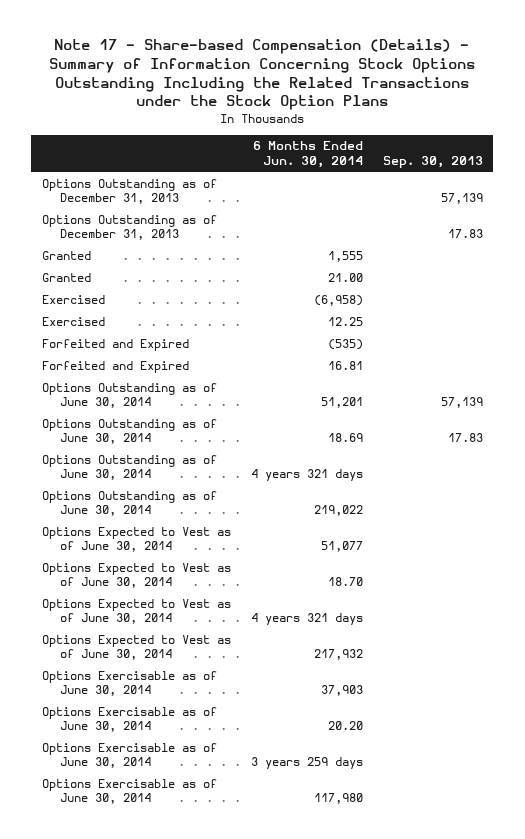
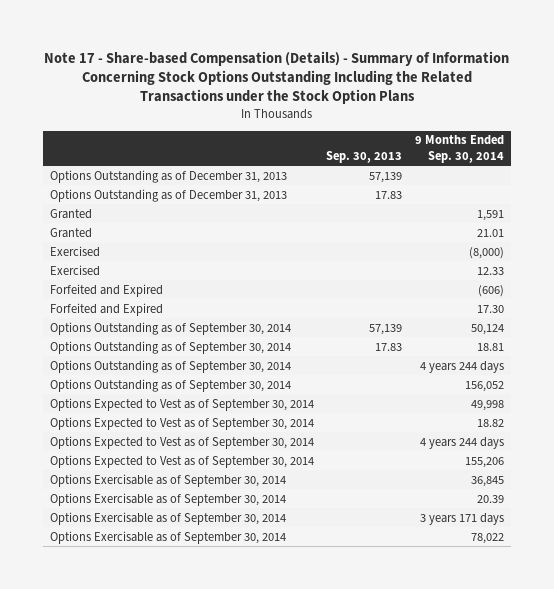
[252,141,363,168] 6 Months Ended Jun. 30, 2014 -> none
none -> [415,135,505,163] 9 Months Ended Sep. 30, 2014
[41,382,217,408] Options Outstanding as of June 30, 2014 -> [49,321,291,335] Options Outstanding as of September 30, 2014
[41,418,217,444] Options Outstanding as of June 30, 2014 -> [49,340,291,354] Options Outstanding as of September 30, 2014
[41,454,217,480] Options Outstanding as of June 30, 2014 -> [49,359,291,373] Options Outstanding as of September 30, 2014
[41,490,217,516] Options Outstanding as of June 30, 2014 -> [49,378,291,392] Options Outstanding as of September 30, 2014
[41,526,231,552] Options Expected to Vest as of June 30, 2014 -> [49,397,314,411] Options Expected to Vest as of September 30, 2014
[41,562,231,588] Options Expected to Vest as of June 30, 2014 -> [49,416,314,430] Options Expected to Vest as of September 30, 2014
[41,598,231,624] Options Expected to Vest as of June 30, 2014 -> [49,435,314,449] Options Expected to Vest as of September 30, 2014
[41,634,231,660] Options Expected to Vest as of June 30, 2014 -> [49,454,314,468] Options Expected to Vest as of September 30, 2014
[41,670,217,696] Options Exercisable as of June 30, 2014 -> [49,473,286,487] Options Exercisable as of September 30, 2014
[41,706,217,732] Options Exercisable as of June 30, 2014 -> [49,492,286,506] Options Exercisable as of September 30, 2014
[41,742,217,768] Options Exercisable as of June 30, 2014 -> [49,511,286,525] Options Exercisable as of September 30, 2014
[41,778,217,804] Options Exercisable as of June 30, 2014 -> [49,530,286,544] Options Exercisable as of September 30, 2014

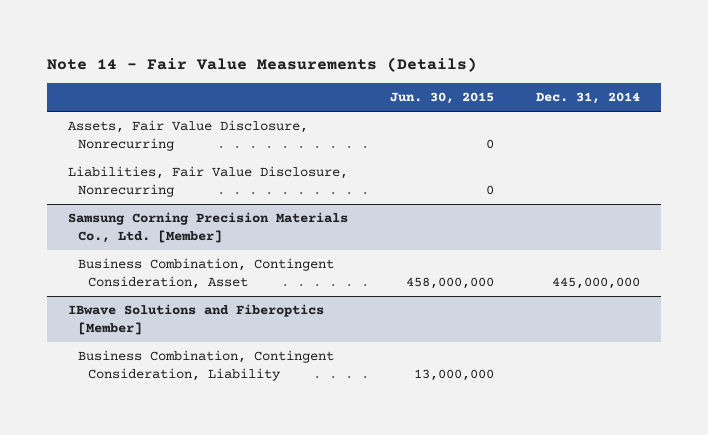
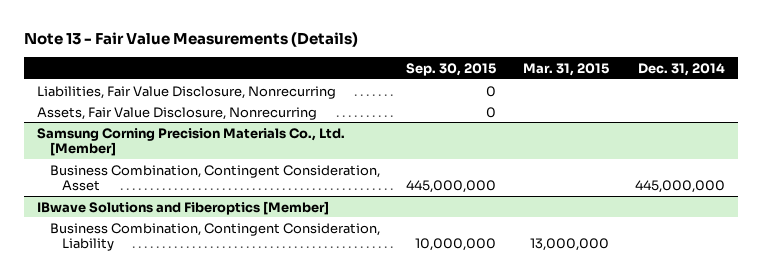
[46,56,477,72] Note 14 - Fair Value Measurements (Details) -> [23,32,358,48] Note 13 - Fair Value Measurements (Details)
[389,92,494,105] Jun. 30, 2015 -> none
none -> [406,62,497,76] Sep. 30, 2015
none -> [522,62,609,76] Mar. 31, 2015
[67,120,308,152] Assets, Fair Value Disclosure, Nonrecurring -> [36,106,317,120] Assets, Fair Value Disclosure, Nonrecurring

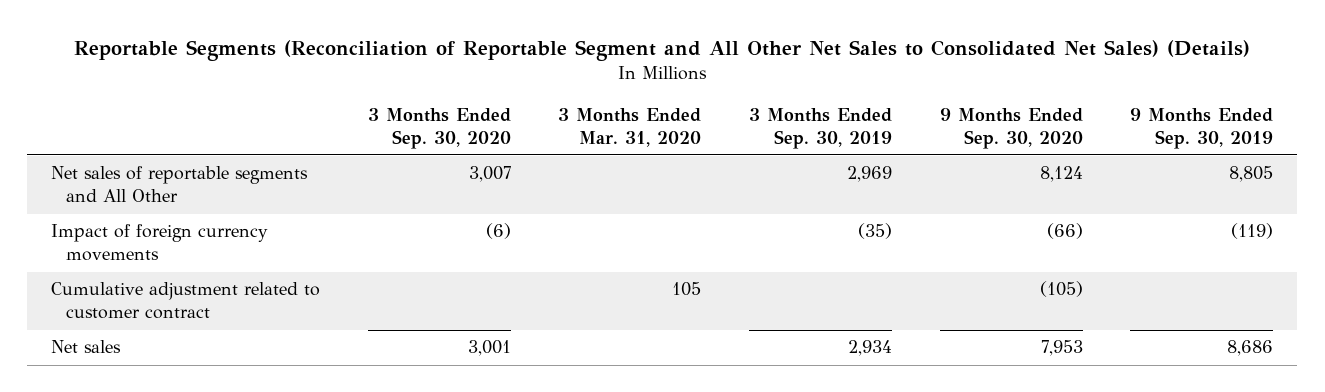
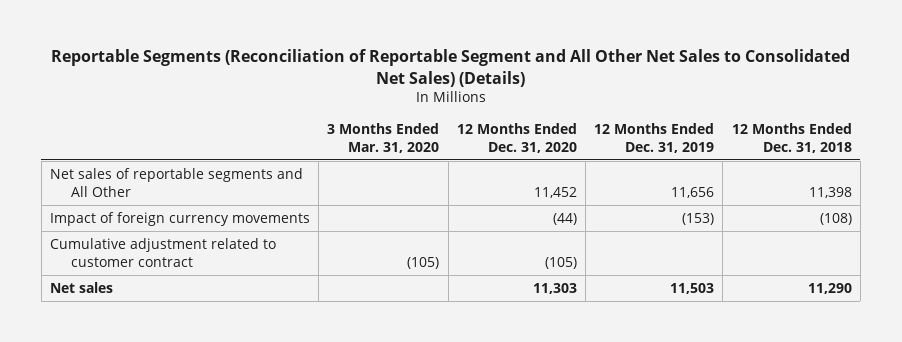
[367,107,511,149] 3 Months Ended Sep. 30, 2020 -> none
[749,107,893,149] 3 Months Ended Sep. 30, 2019 -> none
[939,107,1083,149] 9 Months Ended Sep. 30, 2020 -> none
[1130,107,1274,149] 9 Months Ended Sep. 30, 2019 -> none
none -> [456,123,577,153] 12 Months Ended Dec. 31, 2020
none -> [594,123,715,153] 12 Months Ended Dec. 31, 2019
none -> [731,123,852,153] 12 Months Ended Dec. 31, 2018
[672,282,702,297] 105 -> [407,256,440,269] (105)

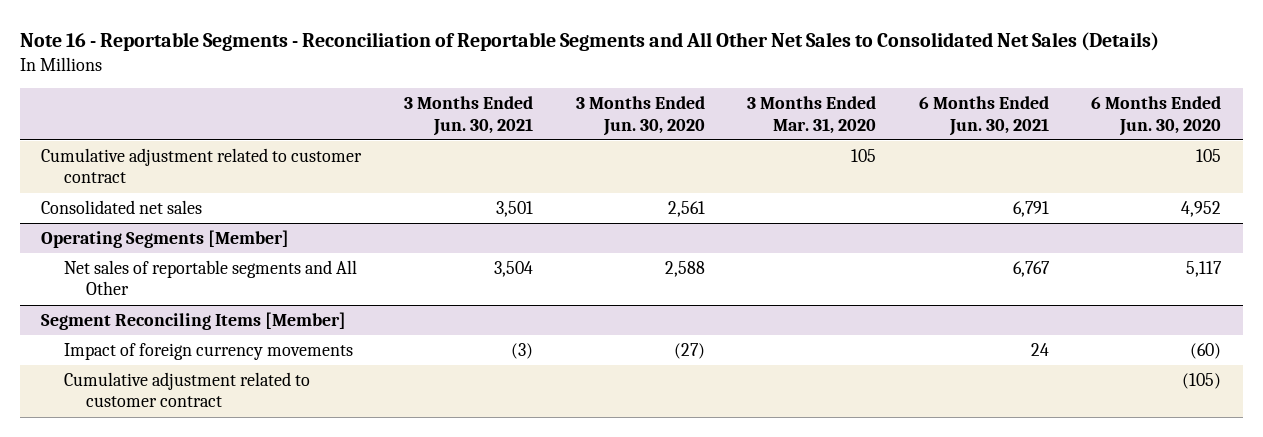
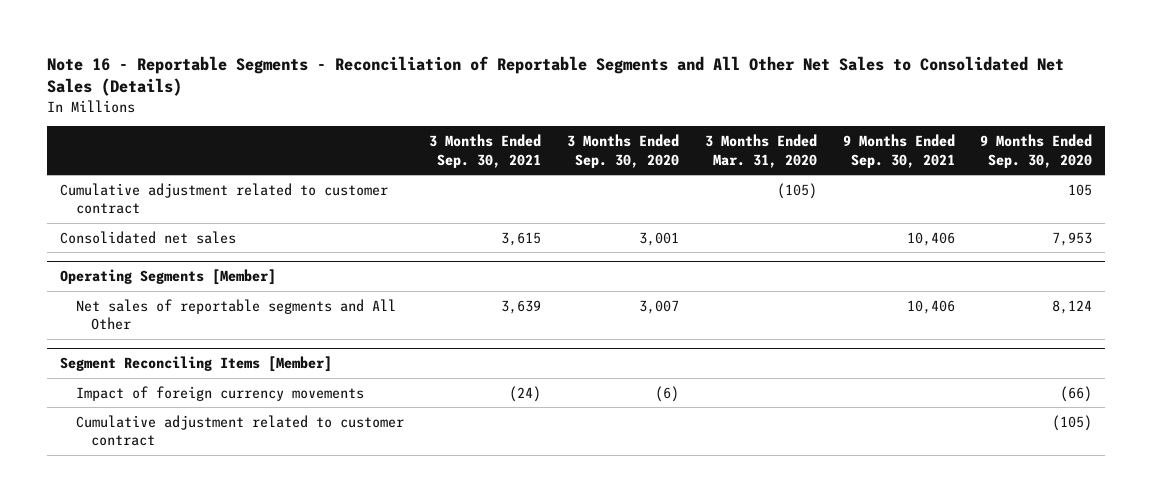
[404,96,534,136] 3 Months Ended Jun. 30, 2021 -> none
[575,96,705,136] 3 Months Ended Jun. 30, 2020 -> none
[918,96,1049,136] 6 Months Ended Jun. 30, 2021 -> none
[1091,96,1222,136] 6 Months Ended Jun. 30, 2020 -> none
none -> [429,134,542,168] 3 Months Ended Sep. 30, 2021
none -> [567,134,680,168] 3 Months Ended Sep. 30, 2020
none -> [842,134,955,168] 9 Months Ended Sep. 30, 2021
none -> [980,134,1093,168] 9 Months Ended Sep. 30, 2020
[851,149,877,163] 105 -> [776,182,817,199] (105)

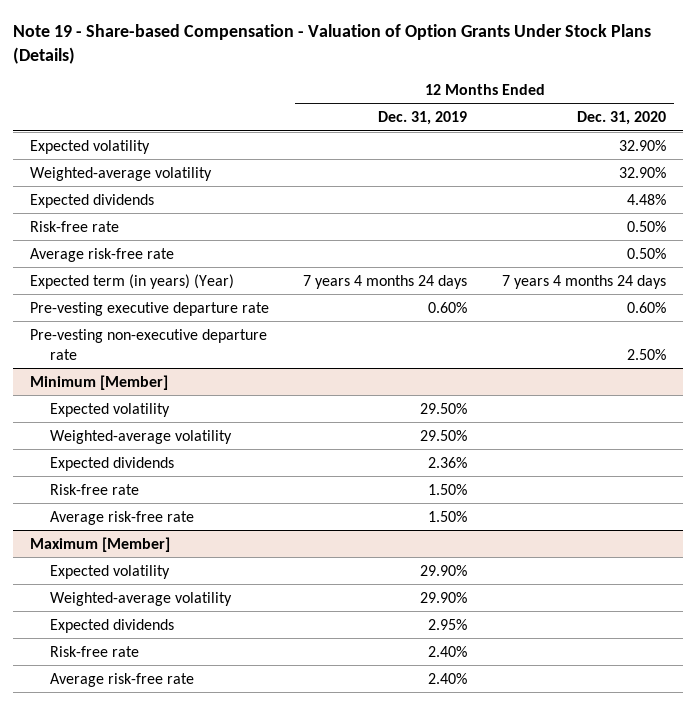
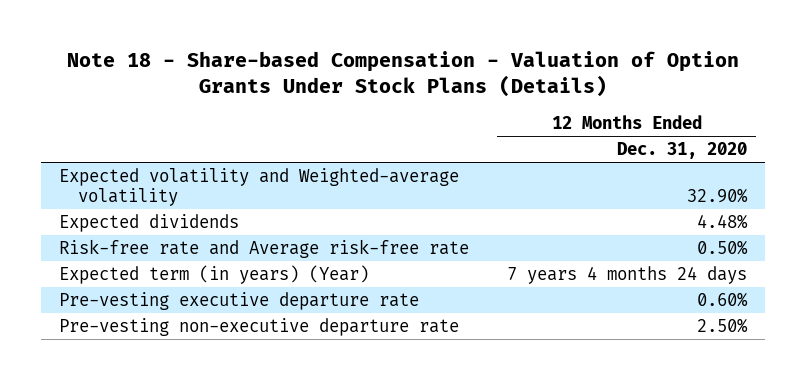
[12,24,651,65] Note 19 - Share-based Compensation - Valuation of Option Grants Under Stock Plans (Details) -> [66,50,739,98] Note 18 - Share-based Compensation - Valuation of Option Grants Under Stock Plans (Details)
[378,111,468,126] Dec. 31, 2019 -> none
[29,139,150,154] Expected volatility -> none
[29,166,212,181] Weighted-average volatility -> [59,167,460,206] Expected volatility and Weighted-average volatility
[29,247,174,262] Average risk-free rate -> none
[29,220,119,232] Risk-free rate -> [59,238,470,258] Risk-free rate and Average risk-free rate
[29,374,168,390] Minimum [Member] -> none
[49,402,170,417] Expected volatility -> none
[49,429,232,444] Weighted-average volatility -> none
[49,456,174,471] Expected dividends -> none
[49,483,139,495] Risk-free rate -> none
[49,510,194,525] Average risk-free rate -> none
[29,536,170,552] Maximum [Member] -> none
[49,564,170,579] Expected volatility -> none
[49,591,232,606] Weighted-average volatility -> none
[49,618,174,633] Expected dividends -> none
[49,645,139,657] Risk-free rate -> none
[49,672,194,687] Average risk-free rate -> none

